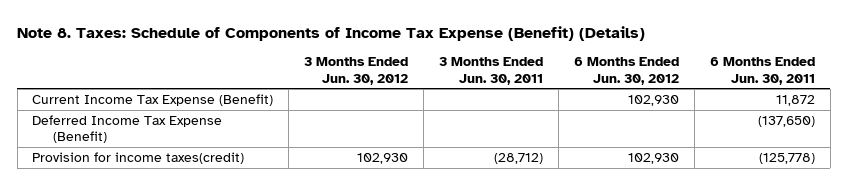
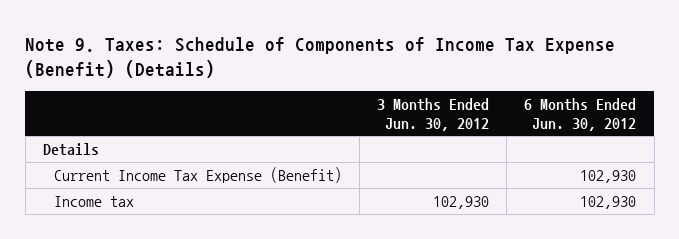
[17,26,646,42] Note 8. Taxes: Schedule of Components of Income Tax Expense (Benefit) (Details) -> [25,37,616,79] Note 9. Taxes: Schedule of Components of Income Tax Expense (Benefit) (Details)
[439,57,544,85] 3 Months Ended Jun. 30, 2011 -> none
[709,57,815,85] 6 Months Ended Jun. 30, 2011 -> none
none -> [42,142,99,156] Details
[32,114,223,144] Deferred Income Tax Expense (Benefit) -> none
[32,151,245,164] Provision for income taxes(credit) -> [54,195,135,207] Income tax

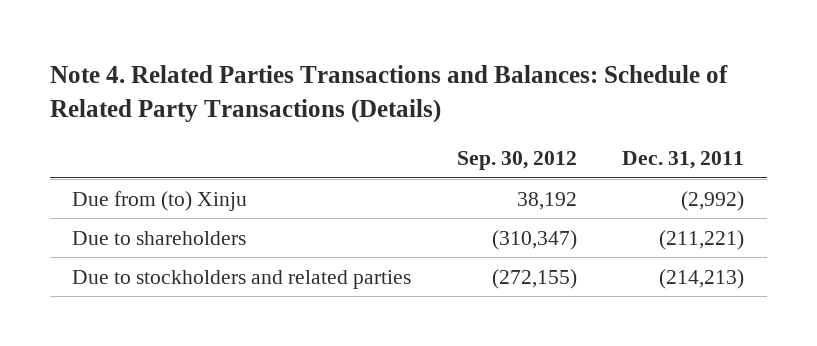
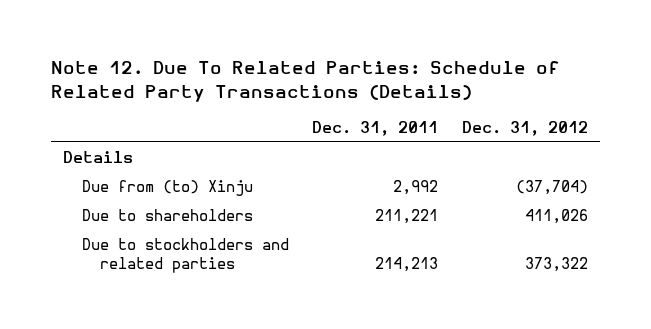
[49,65,728,123] Note 4. Related Parties Transactions and Balances: Schedule of Related Party Transactions (Details) -> [51,61,561,102] Note 12. Due To Related Parties: Schedule of Related Party Transactions (Details)
[456,151,577,171] Sep. 30, 2012 -> none
none -> [461,120,588,136] Dec. 31, 2012
none -> [63,151,134,164] Details
[681,190,745,211] (2,992) -> [393,180,439,196] 2,992
[659,229,745,250] (211,221) -> [375,209,439,225] 211,221
[659,268,745,289] (214,213) -> [375,257,439,273] 214,213

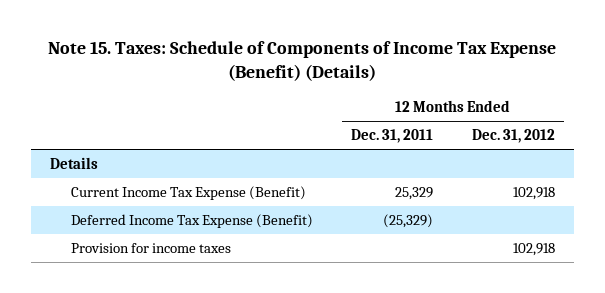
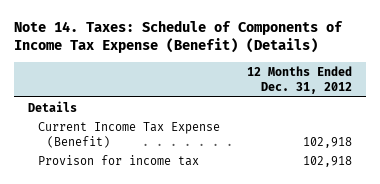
[48,41,557,81] Note 15. Taxes: Schedule of Components of Income Tax Expense (Benefit) (Details) -> [14,20,344,54] Note 14. Taxes: Schedule of Components of Income Tax Expense (Benefit) (Details)
[351,129,434,144] Dec. 31, 2011 -> none
[70,214,313,229] Deferred Income Tax Expense (Benefit) -> none
[70,243,231,254] Provision for income taxes -> [37,154,199,166] Provison for income tax

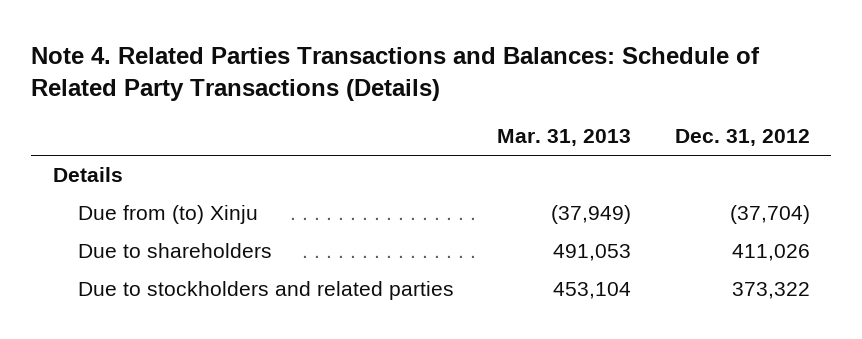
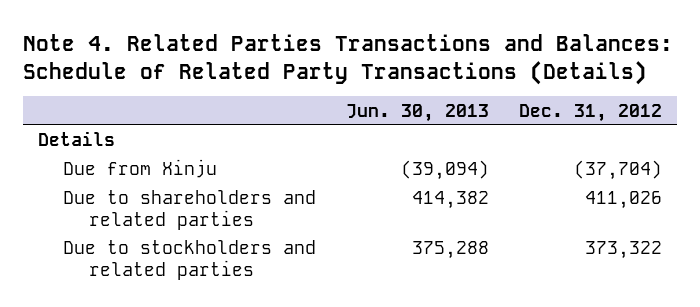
[497,129,632,147] Mar. 31, 2013 -> none
none -> [346,103,490,122] Jun. 30, 2013
[78,205,259,225] Due from (to) Xinju -> [63,159,218,179] Due from Xinju
[78,243,273,259] Due to shareholders -> [63,190,317,231] Due to shareholders and related parties

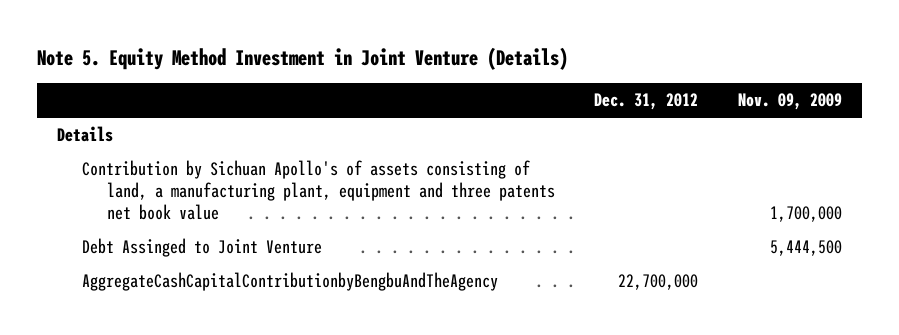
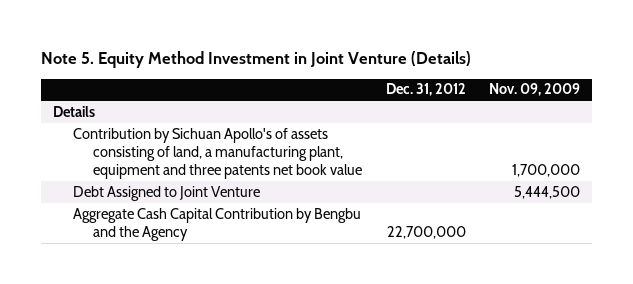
[81,238,322,258] Debt Assinged to Joint Venture -> [73,185,261,201] Debt Assigned to Joint Venture
[81,272,498,292] AggregateCashCapitalContributionbyBengbuAndTheAgency -> [73,207,362,241] Aggregate Cash Capital Contribution by Bengbu and the Agency

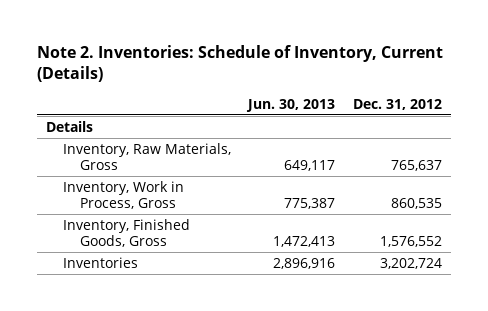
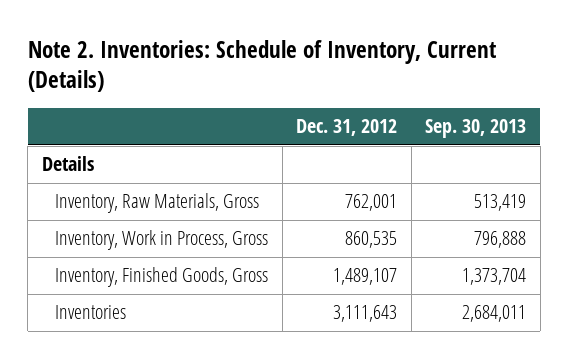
[246,98,336,112] Jun. 30, 2013 -> none
none -> [425,119,527,139] Sep. 30, 2013
[390,159,442,171] 765,637 -> [345,194,398,212] 762,001
[379,235,442,247] 1,576,552 -> [333,268,398,286] 1,489,107
[379,257,442,269] 3,202,724 -> [333,305,398,323] 3,111,643

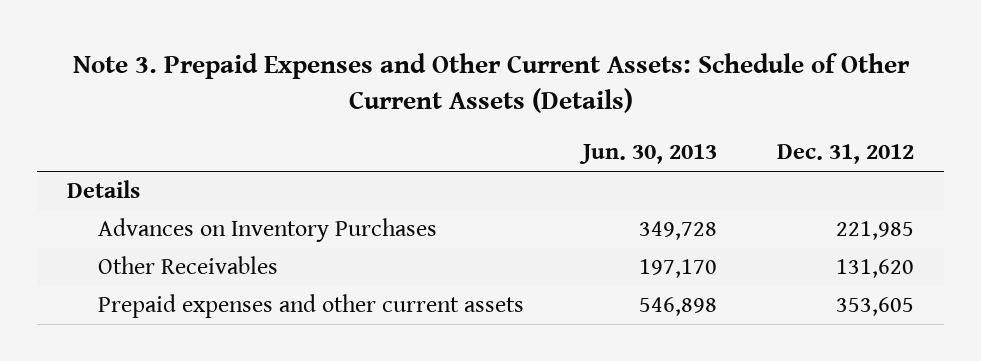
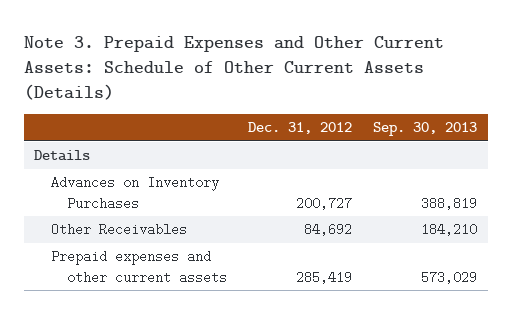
[579,144,718,165] Jun. 30, 2013 -> none
none -> [373,122,478,137] Sep. 30, 2013
[836,221,915,241] 221,985 -> [296,196,353,210] 200,727
[836,259,915,279] 131,620 -> [304,223,353,237] 84,692
[836,297,915,317] 353,605 -> [296,270,353,284] 285,419

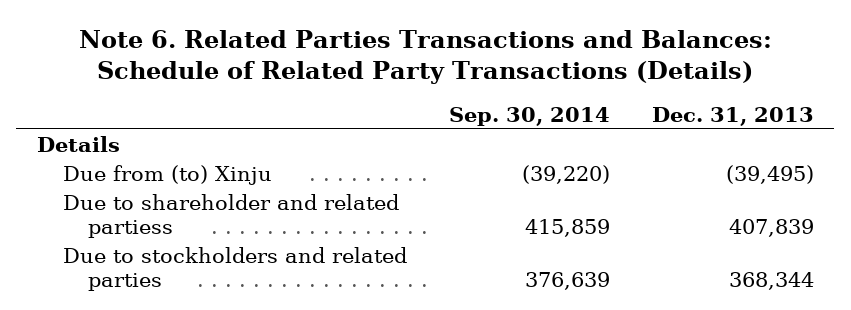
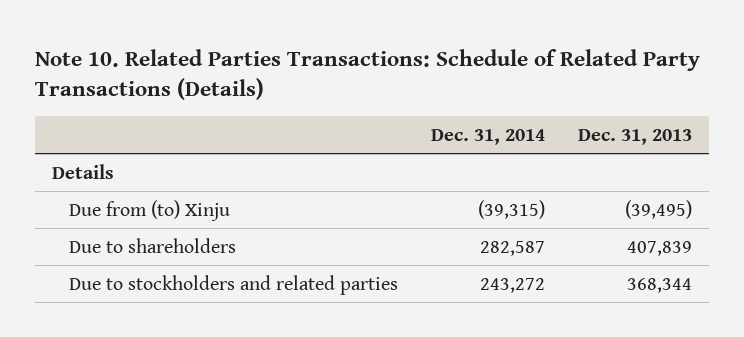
[79,29,773,85] Note 6. Related Parties Transactions and Balances: Schedule of Related Party Transactions (Details) -> [35,48,701,101] Note 10. Related Parties Transactions: Schedule of Related Party Transactions (Details)
[448,106,610,126] Sep. 30, 2014 -> none
none -> [430,128,545,145] Dec. 31, 2014
[62,193,399,238] Due to shareholder and related partiess -> [68,237,236,253] Due to shareholders

